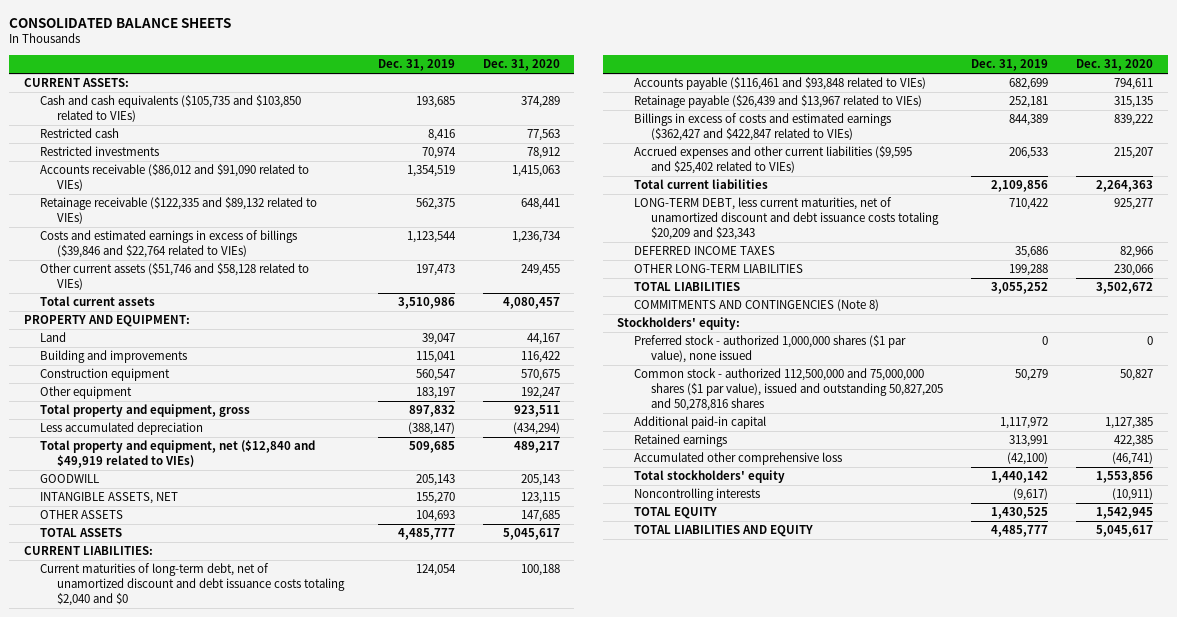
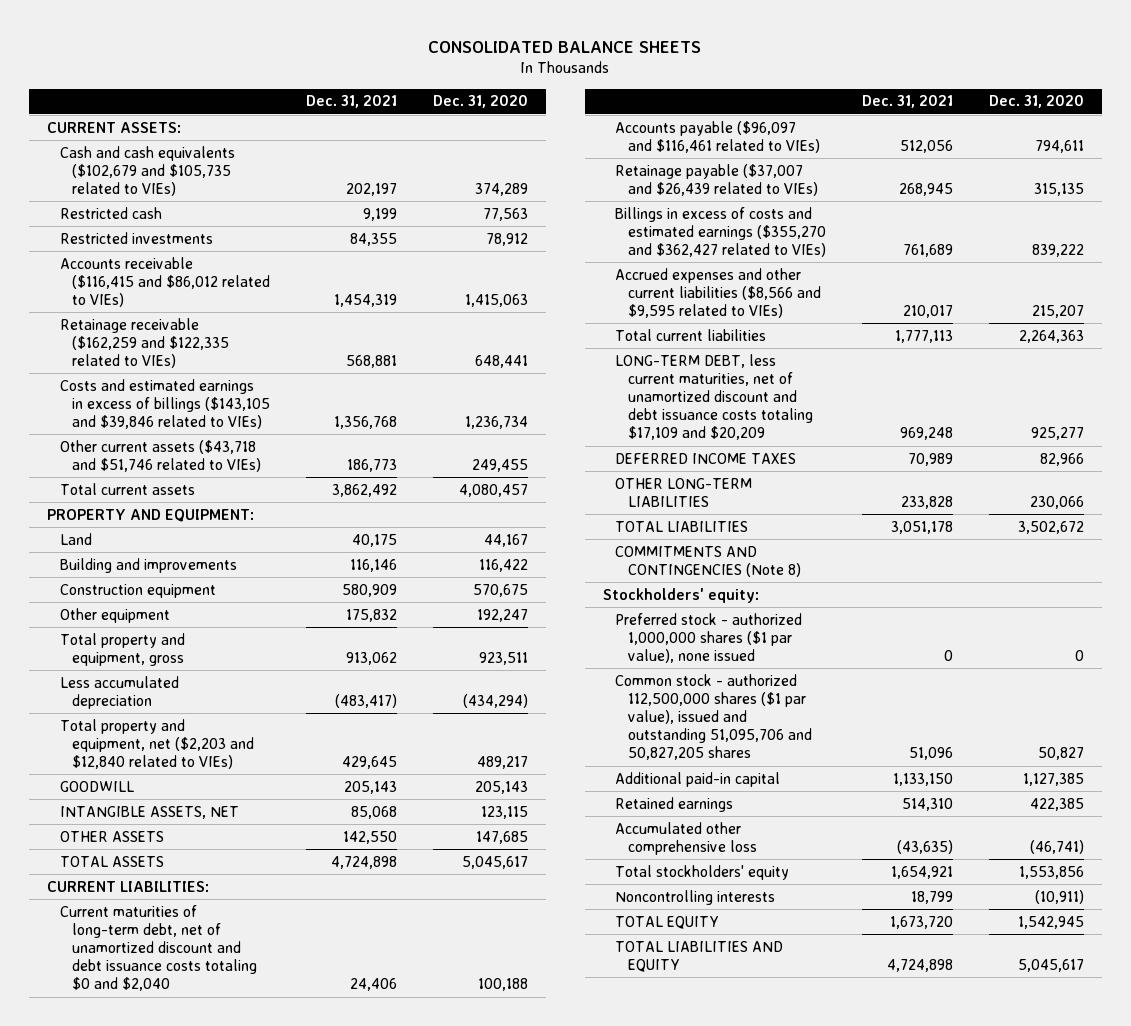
[377,59,455,72] Dec. 31, 2019 -> none
none -> [306,95,398,109] Dec. 31, 2021
[40,95,302,123] Cash and cash equivalents ($105,735 and $103,850 related to VIEs) -> [59,145,235,197] Cash and cash equivalents ($102,679 and $105,735 related to VIEs)
[40,164,310,192] Accounts receivable ($86,012 and $91,090 related to VIEs) -> [59,256,271,308] Accounts receivable ($116,415 and $86,012 related to VIEs)
[40,197,318,225] Retainage receivable ($122,335 and $89,132 related to VIEs) -> [59,317,230,369] Retainage receivable ($162,259 and $122,335 related to VIEs)
[40,230,298,259] Costs and estimated earnings in excess of billings ($39,846 and $22,764 related to VIEs) -> [59,378,271,430] Costs and estimated earnings in excess of billings ($143,105 and $39,846 related to VIEs)
[40,263,310,291] Other current assets ($51,746 and $58,128 related to VIEs) -> [59,439,262,472] Other current assets ($43,718 and $51,746 related to VIEs)
[40,440,316,469] Total property and equipment, net ($12,840 and $49,919 related to VIEs) -> [59,718,255,770] Total property and equipment, net ($2,203 and $12,840 related to VIEs)
[40,563,346,607] Current maturities of long-term debt, net of unamortized discount and debt issuance costs totaling $2,040 and $0 -> [59,904,258,992] Current maturities of long-term debt, net of unamortized discount and debt issuance costs totaling $0 and $2,040
[634,77,927,91] Accounts payable ($116,461 and $93,848 related to VIEs) -> [615,120,820,153] Accounts payable ($96,097 and $116,461 related to VIEs)
[634,95,923,109] Retainage payable ($26,439 and $13,967 related to VIEs) -> [615,163,818,196] Retainage payable ($37,007 and $26,439 related to VIEs)
[634,113,892,142] Billings in excess of costs and estimated earnings ($362,427 and $422,847 related to VIEs) -> [615,206,826,258] Billings in excess of costs and estimated earnings ($355,270 and $362,427 related to VIEs)
[634,146,913,175] Accrued expenses and other current liabilities ($9,595 and $25,402 related to VIEs) -> [615,267,821,319] Accrued expenses and other current liabilities ($8,566 and $9,595 related to VIEs)
[634,197,939,241] LONG-TERM DEBT, less current maturities, net of unamortized discount and debt issuance costs totaling $20,209 and $23,343 -> [615,353,813,441] LONG-TERM DEBT, less current maturities, net of unamortized discount and debt issuance costs totaling $17,109 and $20,209
[634,368,943,412] Common stock - authorized 112,500,000 and 75,000,000 shares ($1 par value), issued and outstanding 50,827,205 and 50,278,816 shares -> [615,673,812,761] Common stock - authorized 112,500,000 shares ($1 par value), issued and outstanding 51,095,706 and 50,827,205 shares

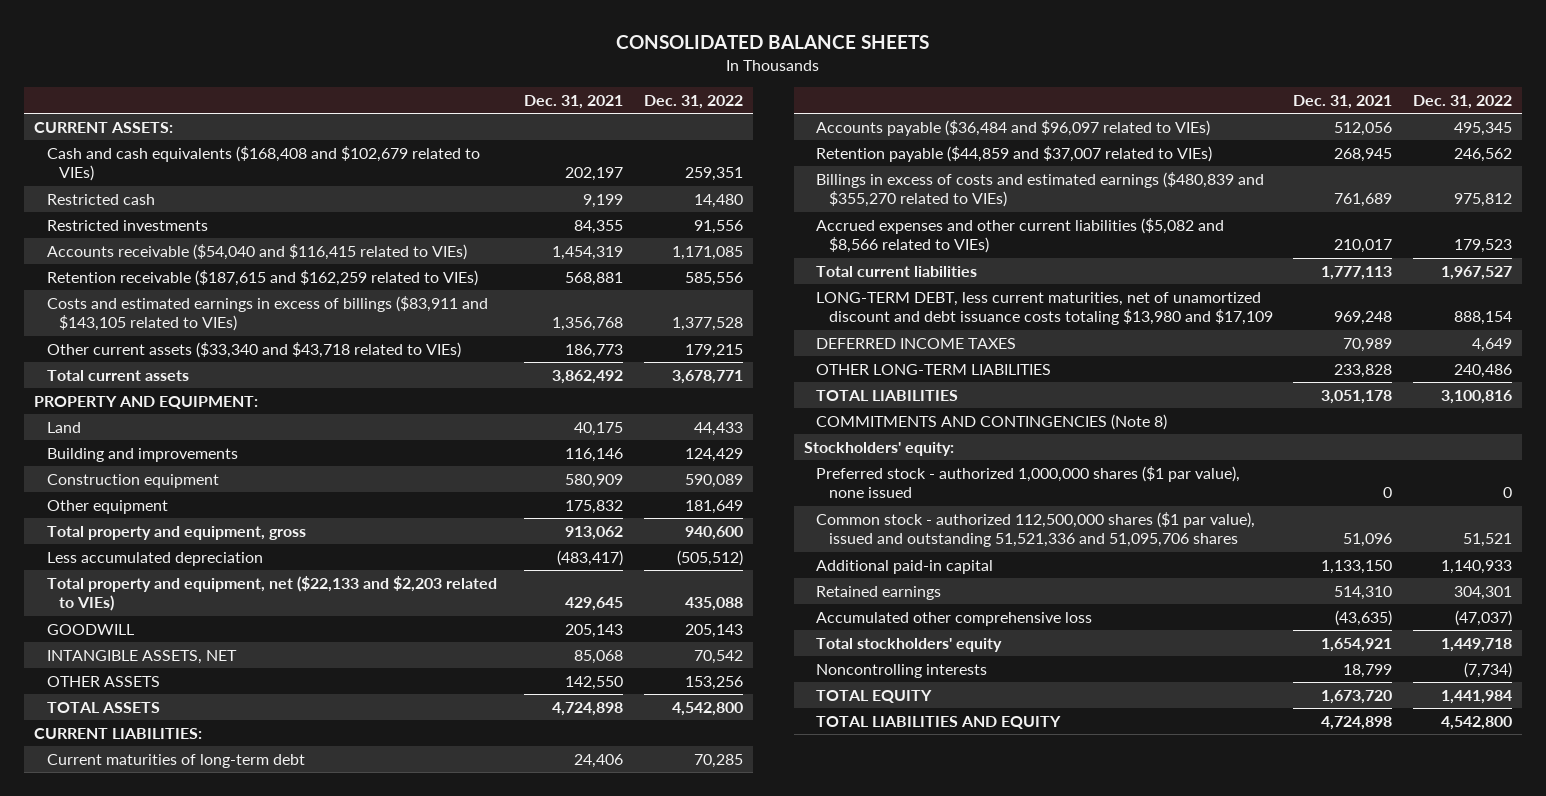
[433,95,529,109] Dec. 31, 2020 -> none
none -> [643,95,743,110] Dec. 31, 2022
[59,145,235,197] Cash and cash equivalents ($102,679 and $105,735 related to VIEs) -> [46,145,480,182] Cash and cash equivalents ($168,408 and $102,679 related to VIEs)
[59,256,271,308] Accounts receivable ($116,415 and $86,012 related to VIEs) -> [46,243,467,260] Accounts receivable ($54,040 and $116,415 related to VIEs)
[59,317,230,369] Retainage receivable ($162,259 and $122,335 related to VIEs) -> [46,269,478,286] Retention receivable ($187,615 and $162,259 related to VIEs)
[59,378,271,430] Costs and estimated earnings in excess of billings ($143,105 and $39,846 related to VIEs) -> [46,295,488,332] Costs and estimated earnings in excess of billings ($83,911 and $143,105 related to VIEs)
[59,439,262,472] Other current assets ($43,718 and $51,746 related to VIEs) -> [46,341,461,358] Other current assets ($33,340 and $43,718 related to VIEs)
[59,718,255,770] Total property and equipment, net ($2,203 and $12,840 related to VIEs) -> [46,575,497,612] Total property and equipment, net ($22,133 and $2,203 related to VIEs)
[59,904,258,992] Current maturities of long-term debt, net of unamortized discount and debt issuance costs totaling $0 and $2,040 -> [46,753,305,768] Current maturities of long-term debt
[615,120,820,153] Accounts payable ($96,097 and $116,461 related to VIEs) -> [816,119,1211,136] Accounts payable ($36,484 and $96,097 related to VIEs)
[615,163,818,196] Retainage payable ($37,007 and $26,439 related to VIEs) -> [816,145,1213,162] Retention payable ($44,859 and $37,007 related to VIEs)
[615,206,826,258] Billings in excess of costs and estimated earnings ($355,270 and $362,427 related to VIEs) -> [816,171,1265,208] Billings in excess of costs and estimated earnings ($480,839 and $355,270 related to VIEs)
[615,267,821,319] Accrued expenses and other current liabilities ($8,566 and $9,595 related to VIEs) -> [816,217,1225,254] Accrued expenses and other current liabilities ($5,082 and $8,566 related to VIEs)
[615,353,813,441] LONG-TERM DEBT, less current maturities, net of unamortized discount and debt issuance costs totaling $17,109 and $20,209 -> [816,291,1273,326] LONG-TERM DEBT, less current maturities, net of unamortized discount and debt issuance costs totaling $13,980 and $17,109
[615,673,812,761] Common stock - authorized 112,500,000 shares ($1 par value), issued and outstanding 51,095,706 and 50,827,205 shares -> [816,511,1256,548] Common stock - authorized 112,500,000 shares ($1 par value), issued and outstanding 51,521,336 and 51,095,706 shares

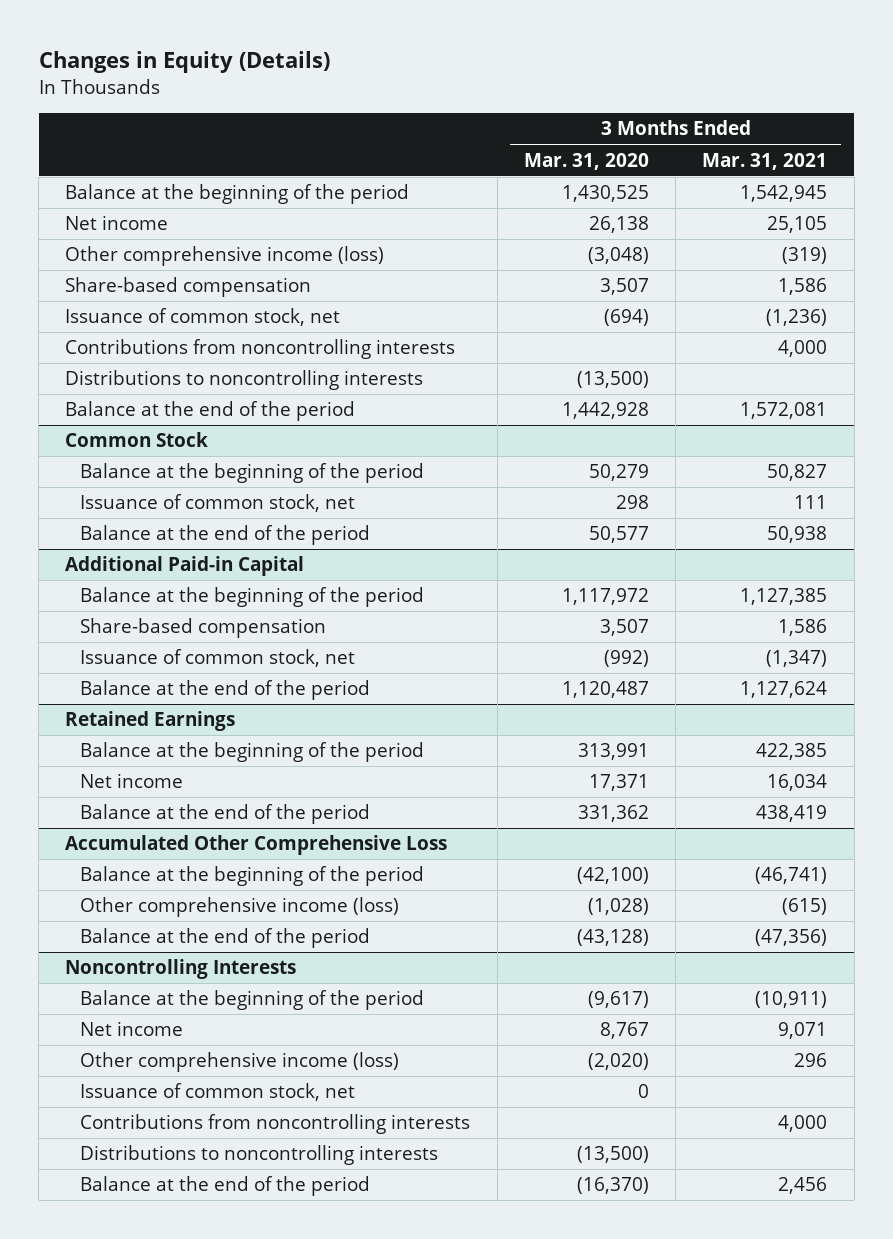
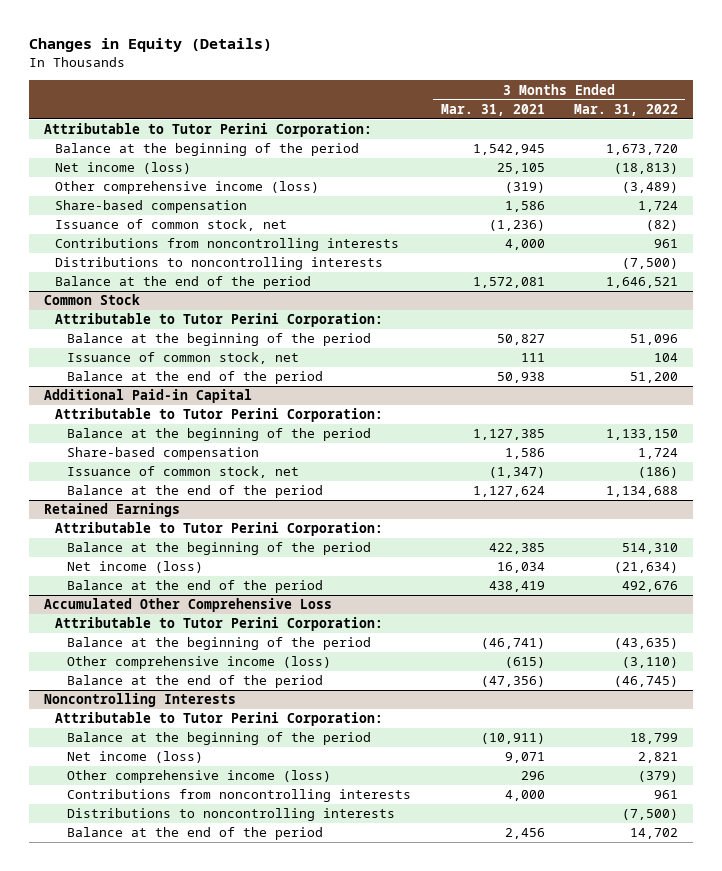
[523,152,649,170] Mar. 31, 2020 -> none
none -> [573,103,678,116] Mar. 31, 2022
none -> [43,123,372,138] Attributable to Tutor Perini Corporation:
[65,215,169,231] Net income -> [55,162,192,175] Net income (loss)
none -> [55,313,384,328] Attributable to Tutor Perini Corporation:
none -> [55,408,384,423] Attributable to Tutor Perini Corporation:
none -> [55,522,384,537] Attributable to Tutor Perini Corporation:
[80,773,184,789] Net income -> [67,561,204,574] Net income (loss)
none -> [55,617,384,632] Attributable to Tutor Perini Corporation:
none -> [55,712,384,727] Attributable to Tutor Perini Corporation:
[80,1021,184,1037] Net income -> [67,751,204,764] Net income (loss)
[80,1083,356,1102] Issuance of common stock, net -> none

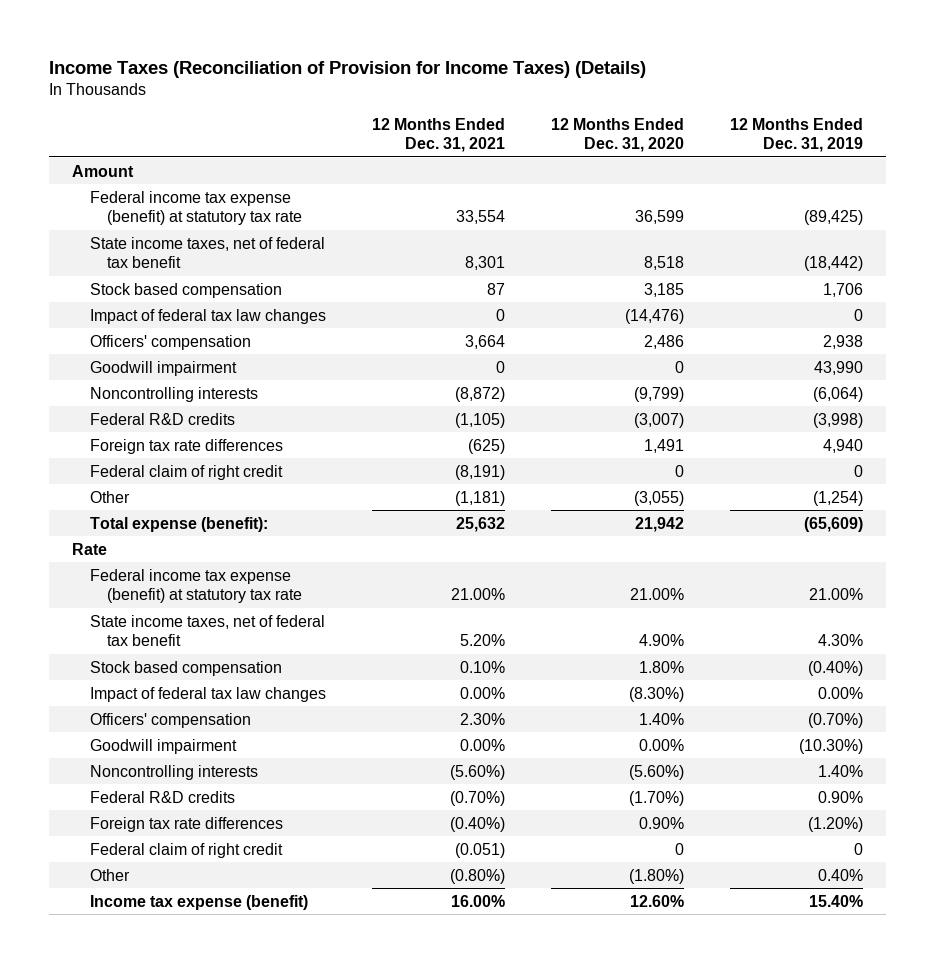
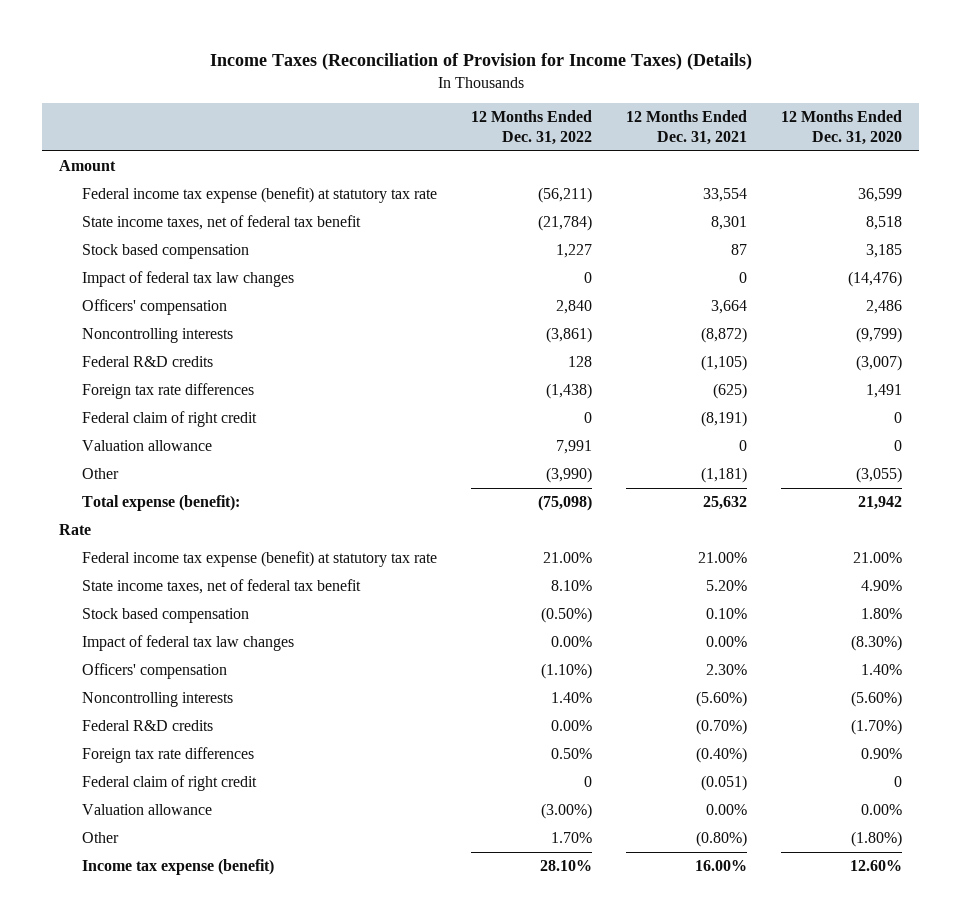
[730,118,864,153] 12 Months Ended Dec. 31, 2019 -> none
none -> [470,110,592,146] 12 Months Ended Dec. 31, 2022
[89,360,237,376] Goodwill impairment -> none
none -> [81,440,212,452] Valuation allowance
[89,738,237,754] Goodwill impairment -> none
none -> [81,804,212,816] Valuation allowance

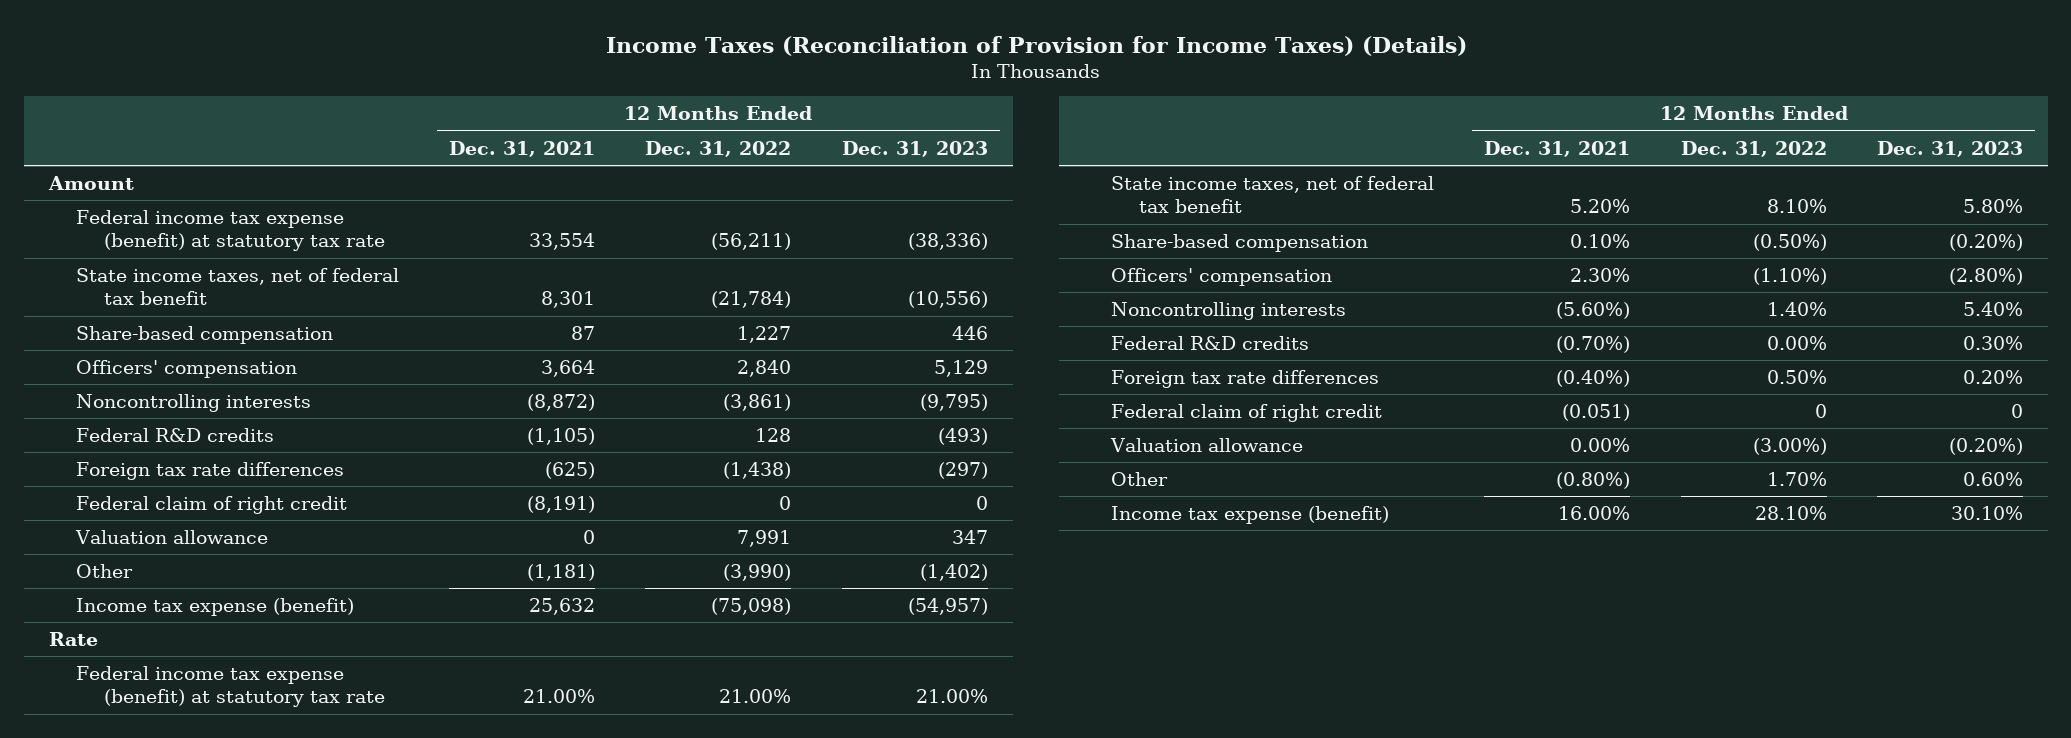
[781,110,903,146] 12 Months Ended Dec. 31, 2020 -> none
none -> [841,140,988,157] Dec. 31, 2023
[81,271,294,288] Impact of federal tax law changes -> none
[81,244,249,260] Stock based compensation -> [76,326,334,345] Share-based compensation
[81,495,240,512] Total expense (benefit): -> [76,598,355,617] Income tax expense (benefit)
[81,635,294,652] Impact of federal tax law changes -> none
[81,608,249,624] Stock based compensation -> [1111,234,1369,253] Share-based compensation

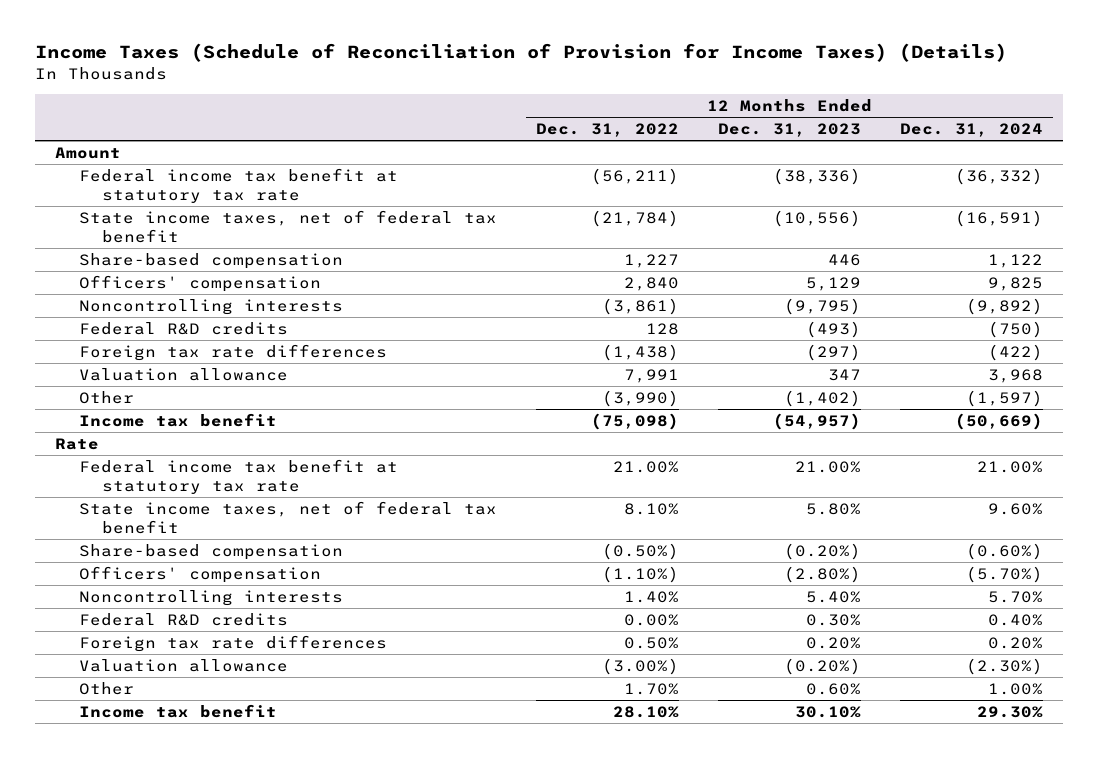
[605,35,1467,56] Income Taxes (Reconciliation of Provision for Income Taxes) (Details) -> [34,43,1007,63] Income Taxes (Schedule of Reconciliation of Provision for Income Taxes) (Details)
[449,140,596,157] Dec. 31, 2021 -> none
none -> [900,123,1044,138] Dec. 31, 2024
[76,210,385,252] Federal income tax expense (benefit) at statutory tax rate -> [78,167,398,203] Federal income tax benefit at statutory tax rate
[76,496,348,515] Federal claim of right credit -> none
[76,598,355,617] Income tax expense (benefit) -> [78,412,277,427] Income tax benefit
[76,666,385,708] Federal income tax expense (benefit) at statutory tax rate -> [78,458,398,494] Federal income tax benefit at statutory tax rate
[1111,404,1383,423] Federal claim of right credit -> none
[1111,506,1390,525] Income tax expense (benefit) -> [78,703,277,718] Income tax benefit

